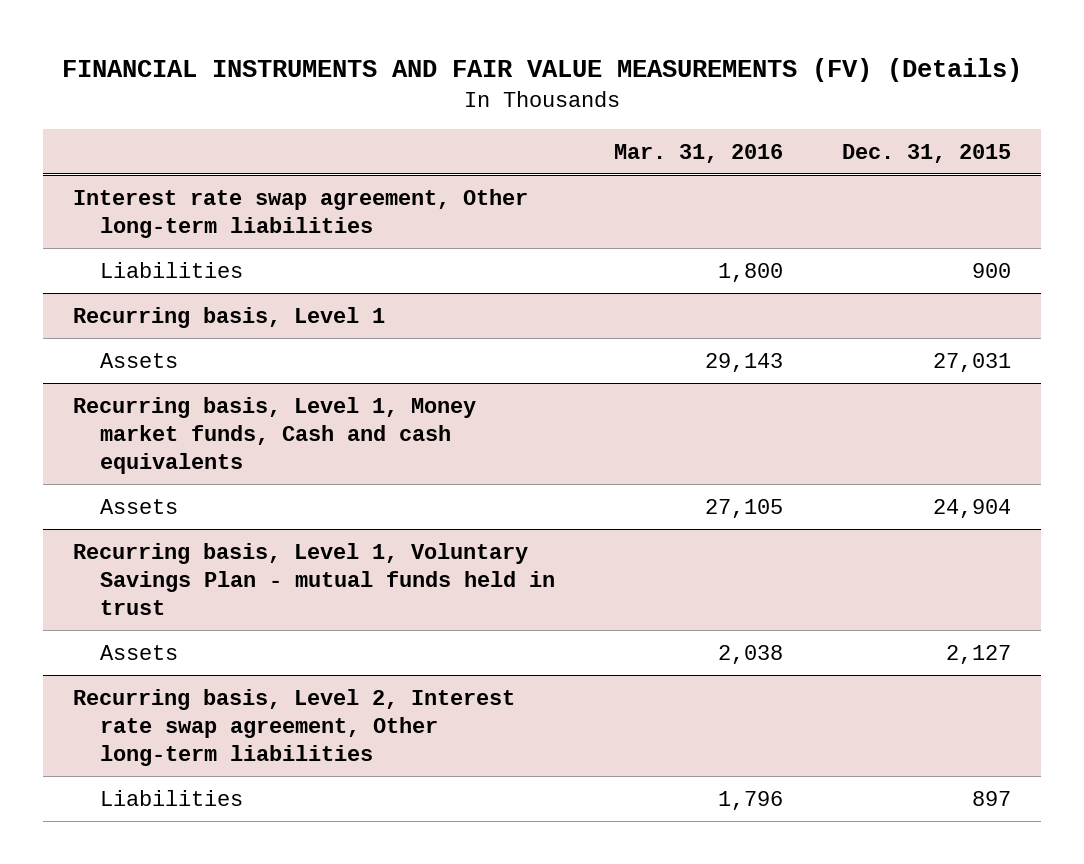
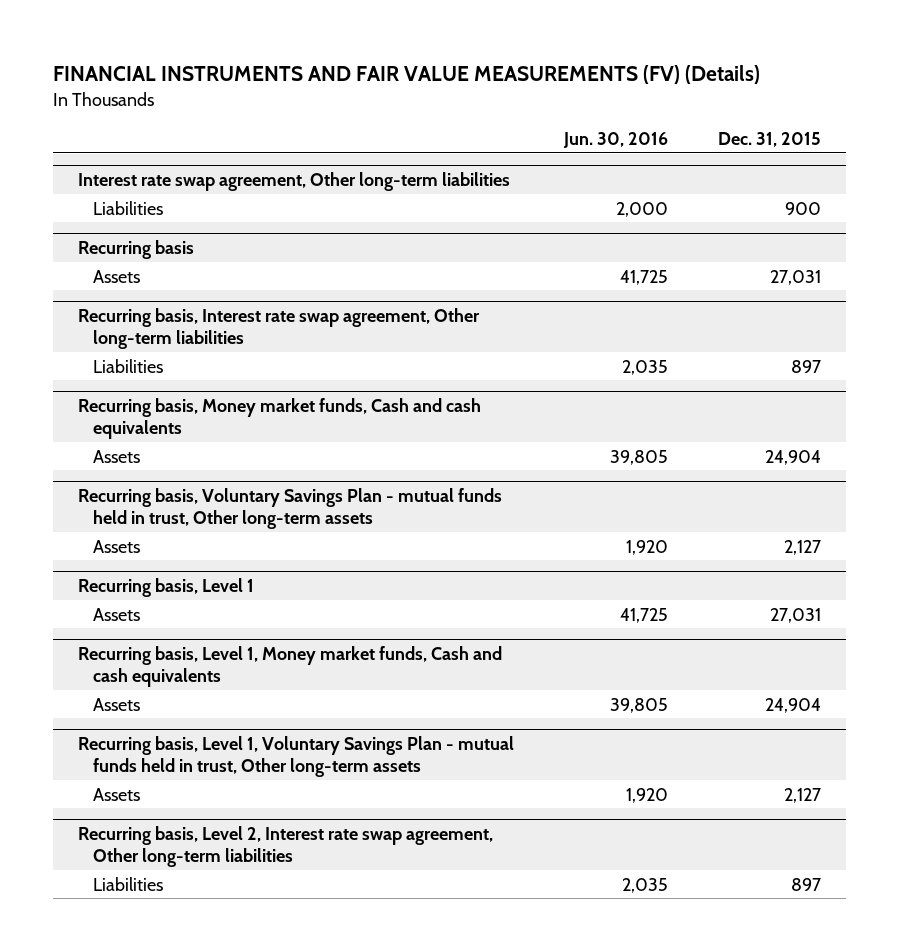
[613,143,783,163] Mar. 31, 2016 -> none
none -> [563,131,669,148] Jun. 30, 2016
none -> [78,239,195,259] Recurring basis
none -> [93,269,141,283] Assets
none -> [78,307,481,350] Recurring basis, Interest rate swap agreement, Other long-term liabilities
none -> [93,358,164,373] Liabilities
none -> [78,397,482,440] Recurring basis, Money market funds, Cash and cash equivalents
none -> [93,449,141,463] Assets
none -> [78,487,503,530] Recurring basis, Voluntary Savings Plan - mutual funds held in trust, Other long-term assets
none -> [93,539,141,553] Assets
[72,542,555,615] Recurring basis, Level 1, Voluntary Savings Plan - mutual funds held in trust -> [78,735,515,778] Recurring basis, Level 1, Voluntary Savings Plan - mutual funds held in trust, Other long-term assets

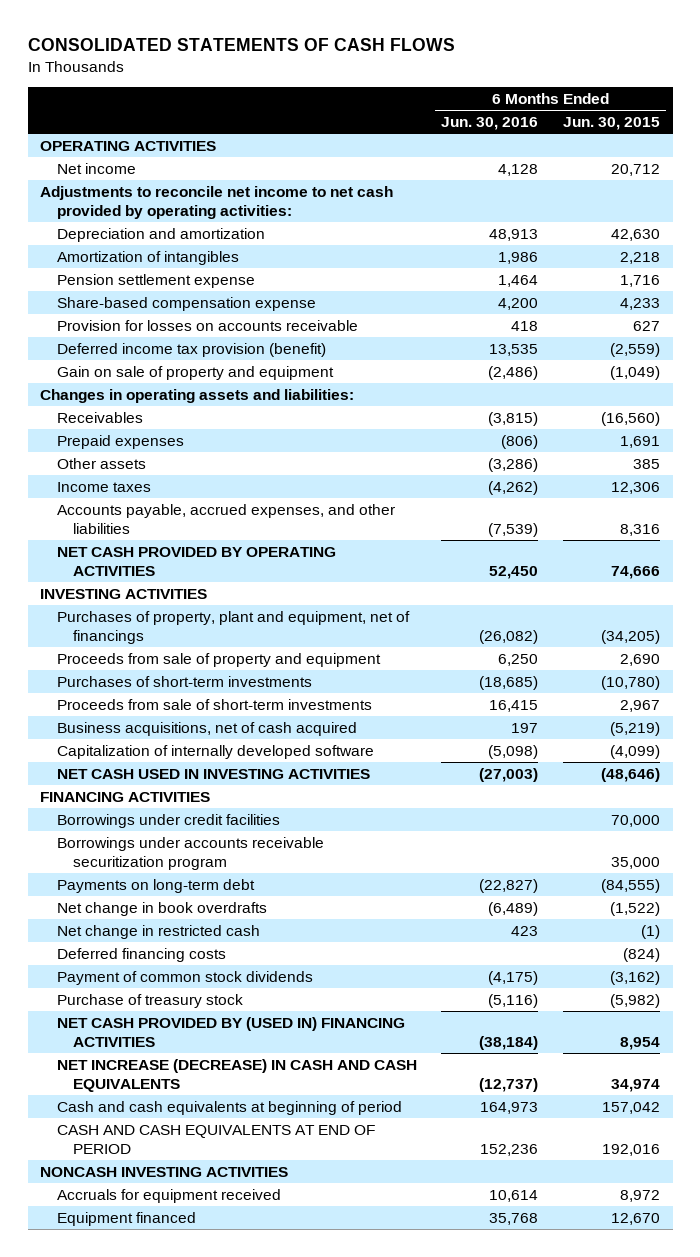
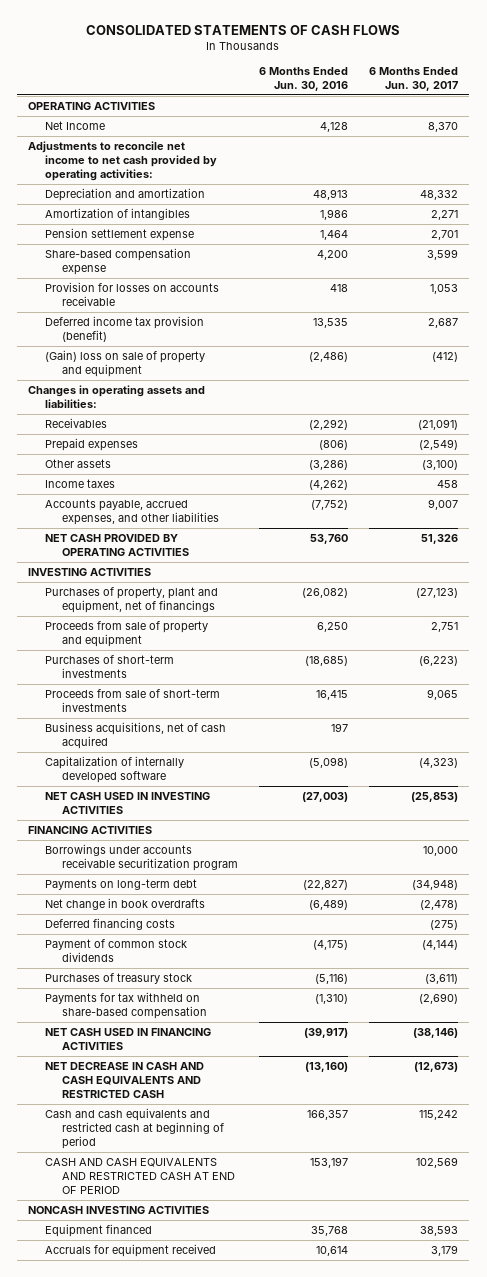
[563,116,661,130] Jun. 30, 2015 -> none
none -> [369,67,459,91] 6 Months Ended Jun. 30, 2017
[56,162,136,174] Net income -> [45,121,106,131] Net Income
[56,365,334,380] Gain on sale of property and equipment -> [45,350,206,378] (Gain) loss on sale of property and equipment
[488,411,539,426] (3,815) -> [309,419,349,431] (2,292)
[488,522,539,537] (7,539) -> [311,500,349,511] (7,752)
[489,565,539,579] 52,450 -> [310,534,349,545] 53,760
[56,813,280,828] Borrowings under credit facilities -> none
[56,924,260,939] Net change in restricted cash -> none
[56,993,243,1008] Purchase of treasury stock -> [45,973,193,985] Purchases of treasury stock
none -> [45,992,207,1020] Payments for tax withheld on share-based compensation
[56,1016,405,1047] NET CASH PROVIDED BY (USED IN) FINANCING ACTIVITIES -> [45,1028,212,1051] NET CASH USED IN FINANCING ACTIVITIES
[479,1035,539,1050] (38,184) -> [304,1028,349,1039] (39,917)
[56,1058,417,1092] NET INCREASE (DECREASE) IN CASH AND CASH EQUIVALENTS -> [45,1062,205,1098] NET DECREASE IN CASH AND CASH EQUIVALENTS AND RESTRICTED CASH
[479,1077,539,1092] (12,737) -> [305,1062,349,1073] (13,160)
[56,1100,402,1115] Cash and cash equivalents at beginning of period -> [45,1108,224,1149] Cash and cash equivalents and restricted cash at beginning of period
[480,1101,539,1114] 164,973 -> [307,1110,349,1121] 166,357
[56,1124,375,1154] CASH AND CASH EQUIVALENTS AT END OF PERIOD -> [45,1158,235,1194] CASH AND CASH EQUIVALENTS AND RESTRICTED CASH AT END OF PERIOD
[480,1143,539,1156] 152,236 -> [310,1157,349,1169] 153,197
[56,1188,281,1203] Accruals for equipment received -> [45,1244,217,1258] Accruals for equipment received

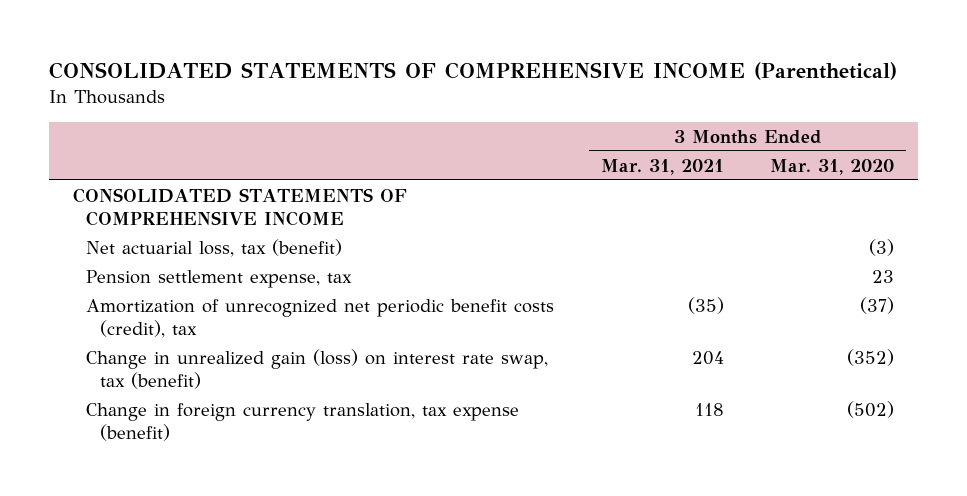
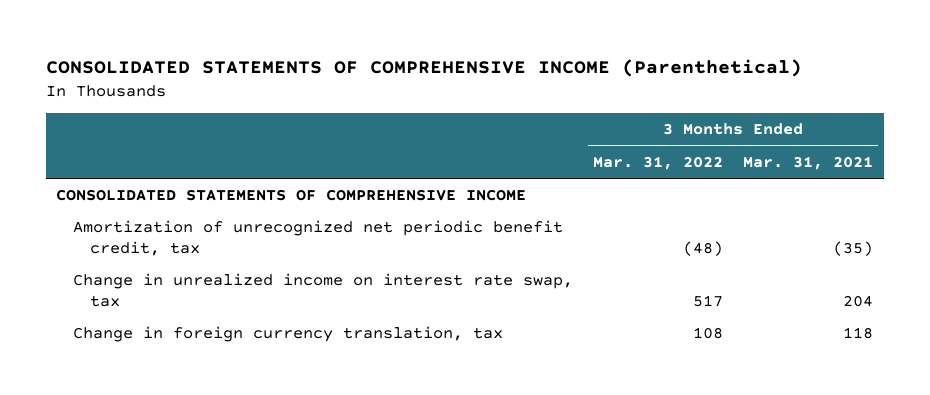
[770,158,895,175] Mar. 31, 2020 -> none
none -> [593,155,724,170] Mar. 31, 2022
[86,238,343,257] Net actuarial loss, tax (benefit) -> none
[86,269,353,288] Pension settlement expense, tax -> none
[86,298,555,338] Amortization of unrecognized net periodic benefit costs (credit), tax -> [72,220,563,256] Amortization of unrecognized net periodic benefit credit, tax
[86,348,549,389] Change in unrealized gain (loss) on interest rate swap, tax (benefit) -> [72,273,573,307] Change in unrealized income on interest rate swap, tax
[86,402,520,441] Change in foreign currency translation, tax expense (benefit) -> [72,326,503,343] Change in foreign currency translation, tax

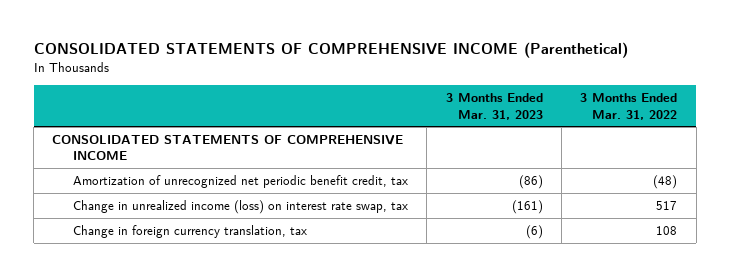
[743,155,874,170] Mar. 31, 2021 -> none
none -> [445,93,543,120] 3 Months Ended Mar. 31, 2023
[72,273,573,307] Change in unrealized income on interest rate swap, tax -> [73,199,409,214] Change in unrealized income (loss) on interest rate swap, tax

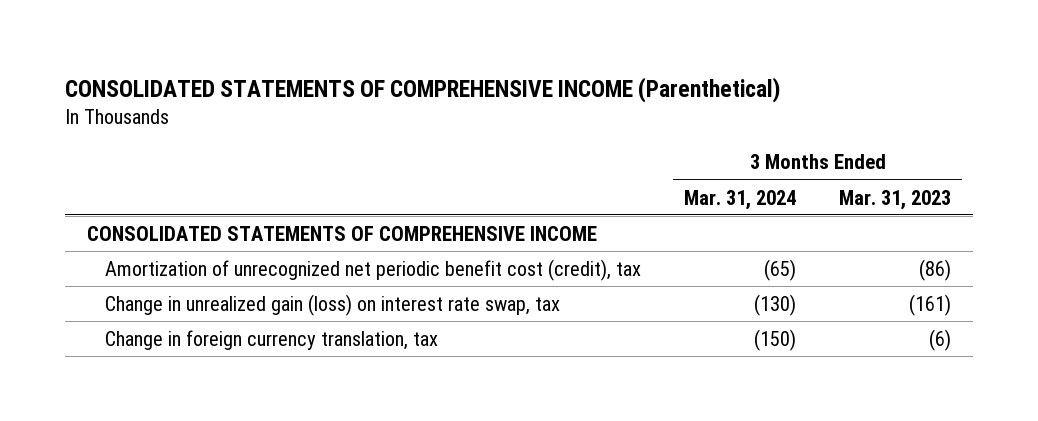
[580,93,678,120] 3 Months Ended Mar. 31, 2022 -> none
none -> [684,189,797,210] Mar. 31, 2024
[73,174,409,188] Amortization of unrecognized net periodic benefit credit, tax -> [105,258,642,281] Amortization of unrecognized net periodic benefit cost (credit), tax
[73,199,409,214] Change in unrealized income (loss) on interest rate swap, tax -> [105,293,561,316] Change in unrealized gain (loss) on interest rate swap, tax

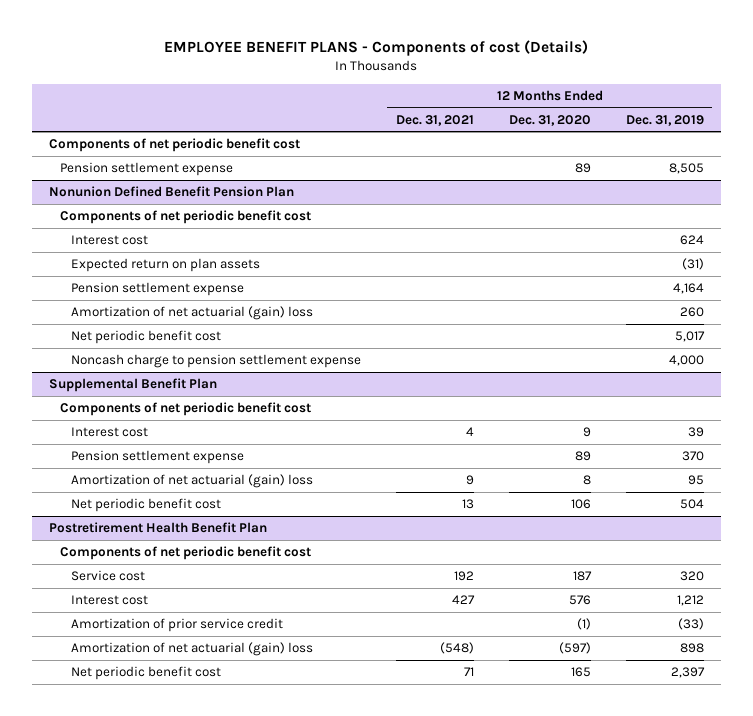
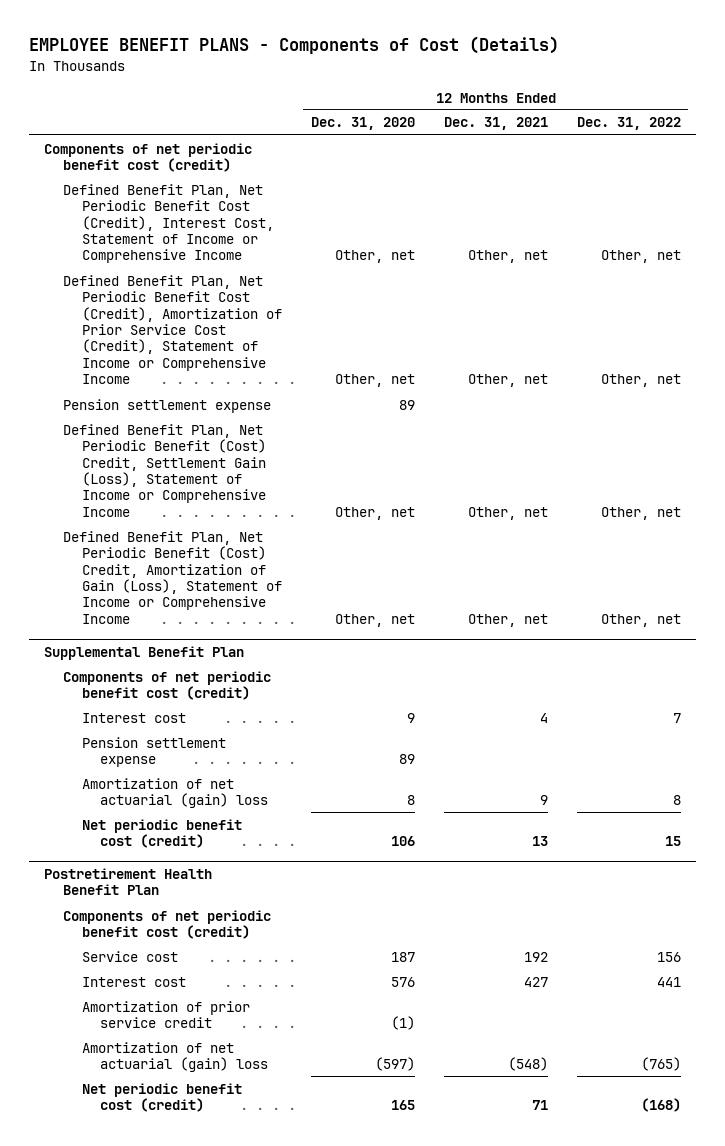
[164,40,589,57] EMPLOYEE BENEFIT PLANS - Components of cost (Details) -> [29,36,560,55] EMPLOYEE BENEFIT PLANS - Components of Cost (Details)
[625,114,704,126] Dec. 31, 2019 -> none
none -> [577,117,682,131] Dec. 31, 2022
[49,138,301,153] Components of net periodic benefit cost -> [43,142,252,173] Components of net periodic benefit cost (credit)
none -> [62,183,274,264] Defined Benefit Plan, Net Periodic Benefit Cost (Credit), Interest Cost, Statement of Income or Comprehensive Income
none -> [62,274,282,385] Defined Benefit Plan, Net Periodic Benefit Cost (Credit), Amortization of Prior Service Cost (Credit), Statement of Income or Comprehensive Income
[49,186,295,198] Nonunion Defined Benefit Pension Plan -> none
[60,210,312,225] Components of net periodic benefit cost -> none
[71,235,149,246] Interest cost -> none
[71,258,261,273] Expected return on plan assets -> none
[71,282,245,297] Pension settlement expense -> none
[71,306,314,321] Amortization of net actuarial (gain) loss -> none
[71,330,222,345] Net periodic benefit cost -> none
[71,354,362,369] Noncash charge to pension settlement expense -> none
none -> [62,423,266,517] Defined Benefit Plan, Net Periodic Benefit (Cost) Credit, Settlement Gain (Loss), Statement of Income or Comprehensive Income
none -> [62,530,282,624] Defined Benefit Plan, Net Periodic Benefit (Cost) Credit, Amortization of Gain (Loss), Statement of Income or Comprehensive Income
[60,402,312,417] Components of net periodic benefit cost -> [62,670,271,701] Components of net periodic benefit cost (credit)
[71,498,222,513] Net periodic benefit cost -> [81,818,242,849] Net periodic benefit cost (credit)
[60,546,312,561] Components of net periodic benefit cost -> [62,909,271,940] Components of net periodic benefit cost (credit)
[71,666,222,681] Net periodic benefit cost -> [81,1082,242,1113] Net periodic benefit cost (credit)

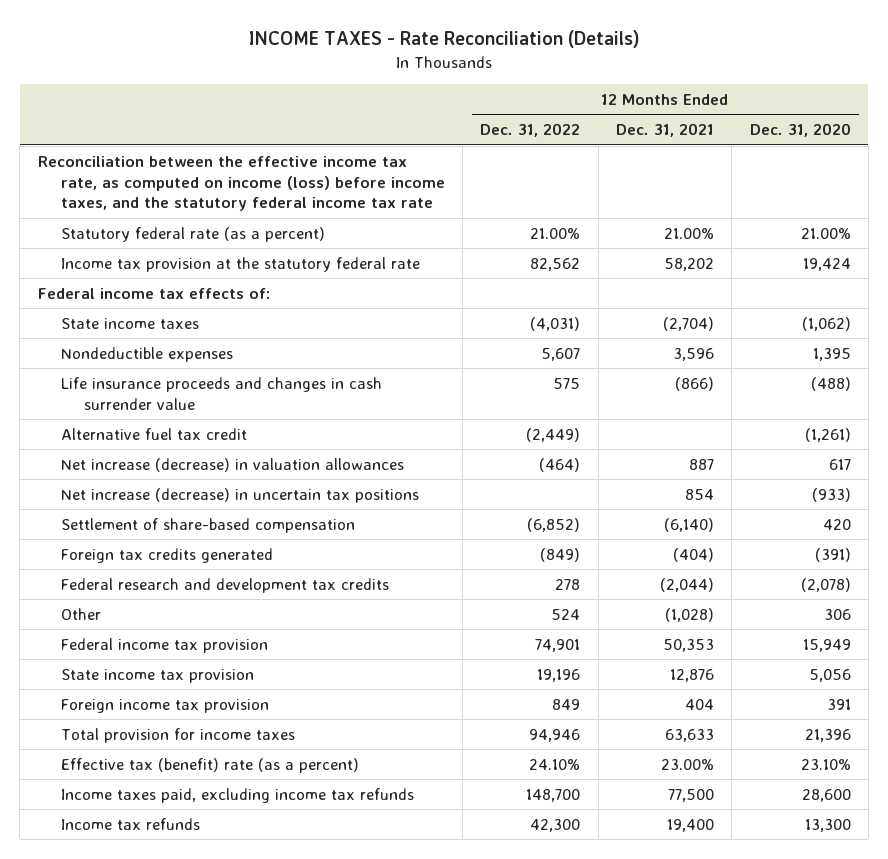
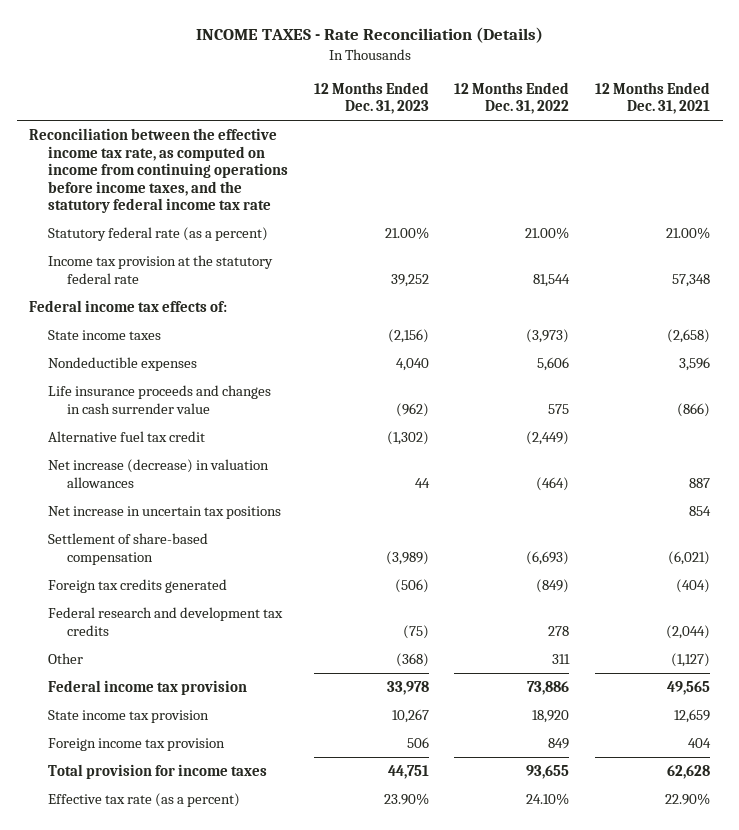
[749,123,851,138] Dec. 31, 2020 -> none
none -> [313,81,429,115] 12 Months Ended Dec. 31, 2023
[37,155,445,212] Reconciliation between the effective income tax rate, as computed on income (loss) before income taxes, and the statutory federal income tax rate -> [29,128,289,213] Reconciliation between the effective income tax rate, as computed on income from continuing operations before income taxes, and the statutory federal income tax rate
[530,257,581,271] 82,562 -> [533,273,571,287] 81,544
[663,257,714,271] 58,202 -> [672,273,711,287] 57,348
[530,316,581,331] (4,031) -> [526,329,570,344] (3,973)
[662,316,714,331] (2,704) -> [667,329,711,344] (2,658)
[541,347,581,361] 5,607 -> [537,357,570,372] 5,606
[60,487,419,503] Net increase (decrease) in uncertain tax positions -> [48,506,282,520] Net increase in uncertain tax positions
[527,517,581,532] (6,852) -> [526,550,570,565] (6,693)
[663,517,714,532] (6,140) -> [668,550,711,565] (6,021)
[551,608,581,620] 524 -> [552,654,571,665] 311
[664,607,714,622] (1,028) -> [671,653,711,668] (1,127)
[535,638,581,652] 74,901 -> [527,681,570,696] 73,886
[662,638,714,652] 50,353 -> [667,681,711,696] 49,565
[537,668,581,682] 19,196 -> [532,710,570,724] 18,920
[669,668,714,682] 12,876 -> [674,709,711,724] 12,659
[60,787,414,803] Income taxes paid, excluding income tax refunds -> none
[60,817,200,830] Income tax refunds -> none
[529,728,581,742] 94,946 -> [526,765,570,780] 93,655
[664,728,714,742] 63,633 -> [667,765,711,780] 62,628
[60,757,359,773] Effective tax (benefit) rate (as a percent) -> [48,793,241,808] Effective tax rate (as a percent)
[660,758,714,770] 23.00% -> [665,793,711,806] 22.90%

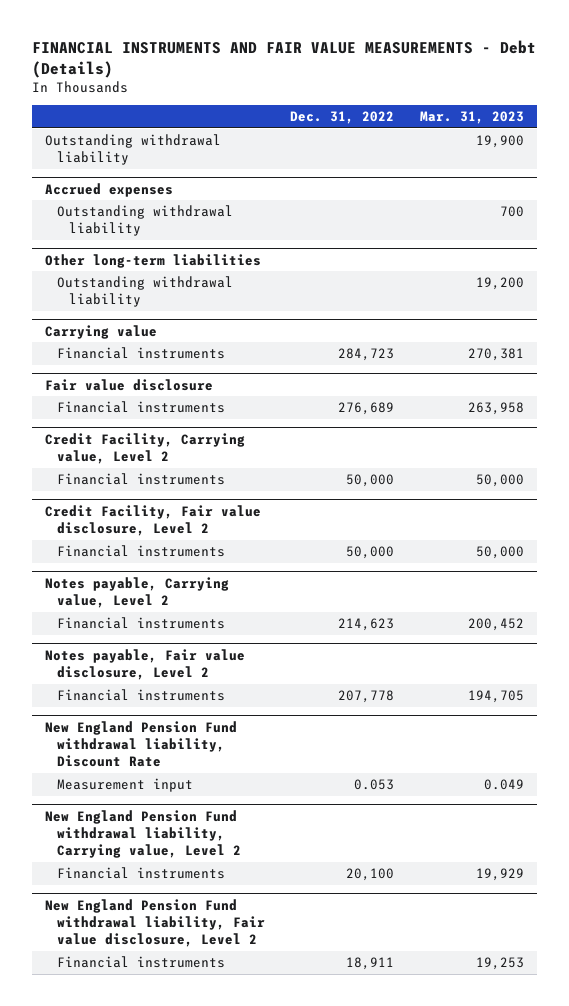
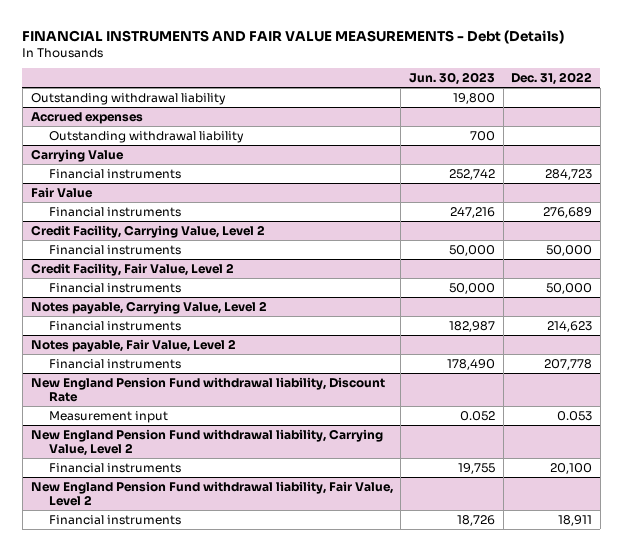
[419,110,524,124] Mar. 31, 2023 -> none
none -> [408,72,495,86] Jun. 30, 2023
[44,253,261,268] Other long-term liabilities -> none
[56,276,233,308] Outstanding withdrawal liability -> none
[44,324,157,339] Carrying value -> [30,148,124,162] Carrying Value
[44,378,213,391] Fair value disclosure -> [30,186,93,198] Fair Value
[44,432,245,464] Credit Facility, Carrying value, Level 2 -> [30,224,265,238] Credit Facility, Carrying Value, Level 2
[44,504,261,536] Credit Facility, Fair value disclosure, Level 2 -> [30,262,234,276] Credit Facility, Fair Value, Level 2
[44,576,229,608] Notes payable, Carrying value, Level 2 -> [30,300,267,314] Notes payable, Carrying Value, Level 2
[44,648,245,680] Notes payable, Fair value disclosure, Level 2 -> [30,338,236,352] Notes payable, Fair Value, Level 2
[44,809,241,859] New England Pension Fund withdrawal liability, Carrying value, Level 2 -> [30,428,383,457] New England Pension Fund withdrawal liability, Carrying Value, Level 2
[44,898,265,948] New England Pension Fund withdrawal liability, Fair value disclosure, Level 2 -> [30,480,393,507] New England Pension Fund withdrawal liability, Fair Value, Level 2

